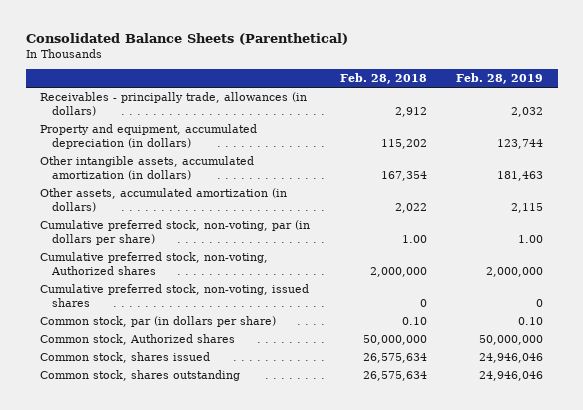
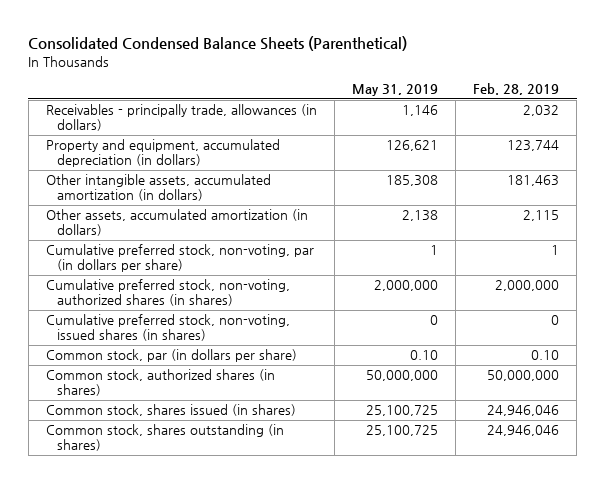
[25,33,348,46] Consolidated Balance Sheets (Parenthetical) -> [28,36,408,52] Consolidated Condensed Balance Sheets (Parenthetical)
[339,73,427,85] Feb. 28, 2018 -> none
none -> [352,84,439,97] May 31, 2019
[517,235,543,244] 1.00 -> [551,245,560,256] 1
[40,251,269,276] Cumulative preferred stock, non-voting, Authorized shares -> [45,279,290,307] Cumulative preferred stock, non-voting, authorized shares (in shares)
[40,283,310,308] Cumulative preferred stock, non-voting, issued shares -> [45,314,290,342] Cumulative preferred stock, non-voting, issued shares (in shares)
[40,333,236,345] Common stock, Authorized shares -> [45,369,275,397] Common stock, authorized shares (in shares)
[40,351,211,363] Common stock, shares issued -> [45,404,296,417] Common stock, shares issued (in shares)
[40,369,241,381] Common stock, shares outstanding -> [45,424,284,452] Common stock, shares outstanding (in shares)

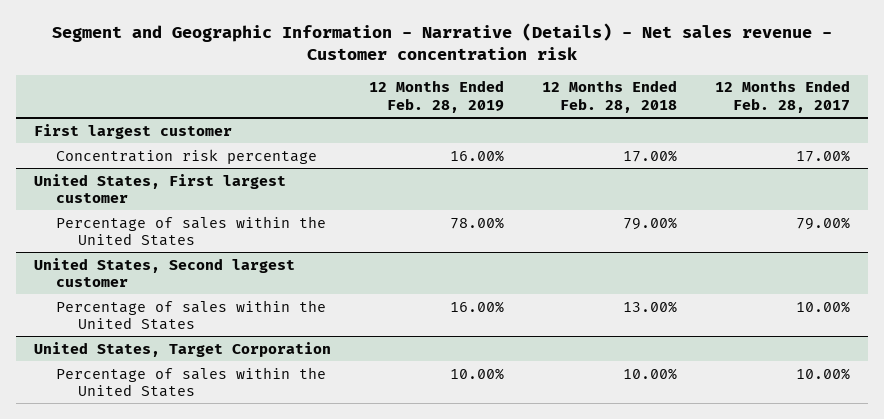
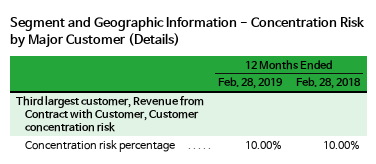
[51,22,832,61] Segment and Geographic Information - Narrative (Details) - Net sales revenue - Customer concentration risk -> [9,17,365,49] Segment and Geographic Information - Concentration Risk by Major Customer (Details)
[714,80,850,113] 12 Months Ended Feb. 28, 2017 -> none
[34,123,233,139] First largest customer -> none
[34,173,287,203] United States, First largest customer -> none
[56,215,327,246] Percentage of sales within the United States -> none
[34,257,296,287] United States, Second largest customer -> none
[56,299,327,330] Percentage of sales within the United States -> none
[34,341,332,357] United States, Target Corporation -> none
[56,366,327,397] Percentage of sales within the United States -> none
none -> [16,94,205,133] Third largest customer, Revenue from Contract with Customer, Customer concentration risk
[450,149,505,162] 16.00% -> [245,139,283,150] 10.00%
[622,149,677,162] 17.00% -> [322,139,360,150] 10.00%

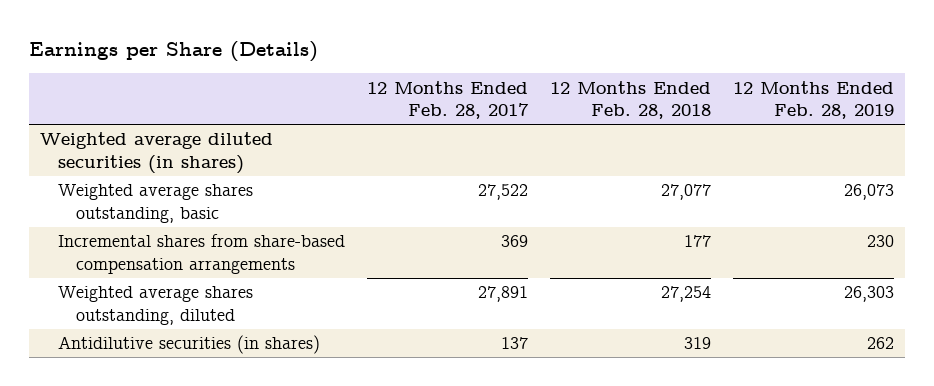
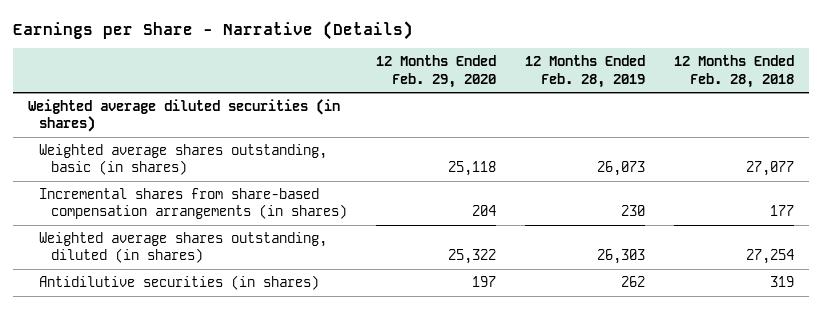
[28,41,318,63] Earnings per Share (Details) -> [13,20,414,40] Earnings per Share - Narrative (Details)
[367,80,530,120] 12 Months Ended Feb. 28, 2017 -> none
none -> [375,55,496,88] 12 Months Ended Feb. 29, 2020
[58,184,254,223] Weighted average shares outstanding, basic -> [39,144,328,176] Weighted average shares outstanding, basic (in shares)
[58,234,346,274] Incremental shares from share-based compensation arrangements -> [39,188,347,220] Incremental shares from share-based compensation arrangements (in shares)
[58,286,254,325] Weighted average shares outstanding, diluted -> [39,232,328,264] Weighted average shares outstanding, diluted (in shares)

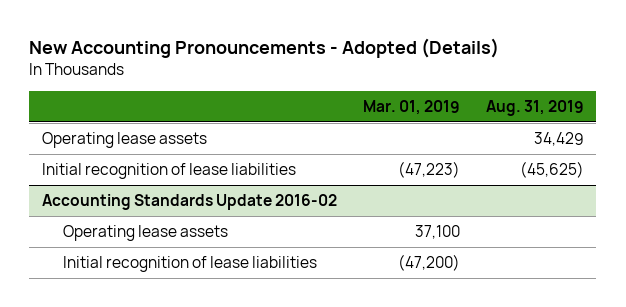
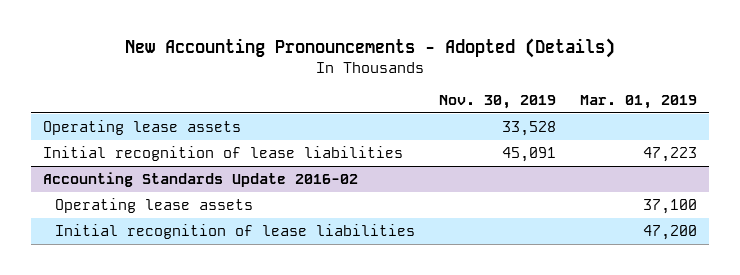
[485,99,584,116] Aug. 31, 2019 -> none
none -> [439,94,557,109] Nov. 30, 2019
[397,161,460,179] (47,223) -> [643,146,698,162] 47,223
[397,254,460,272] (47,200) -> [643,224,698,240] 47,200

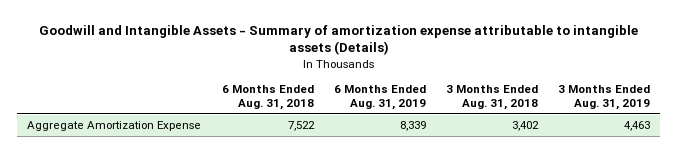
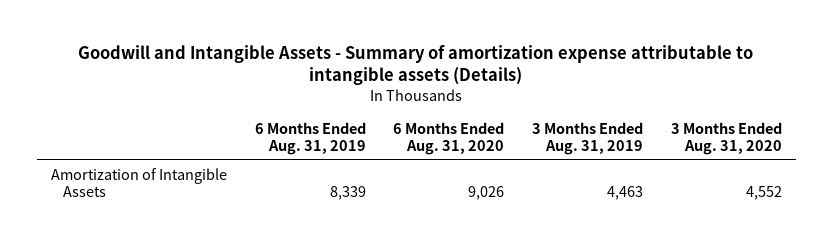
[221,85,314,111] 6 Months Ended Aug. 31, 2018 -> none
[445,85,538,111] 3 Months Ended Aug. 31, 2018 -> none
none -> [393,122,505,156] 6 Months Ended Aug. 31, 2020
none -> [670,122,782,156] 3 Months Ended Aug. 31, 2020
[27,121,202,132] Aggregate Amortization Expense -> [50,168,227,198] Amortization of Intangible Assets

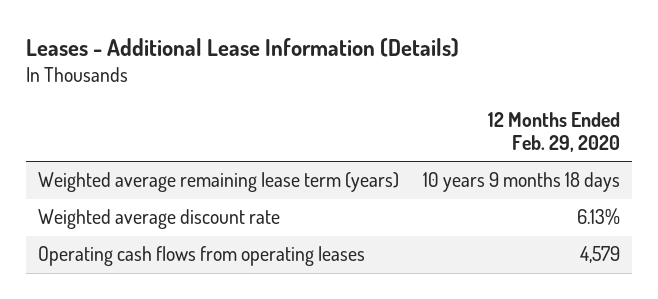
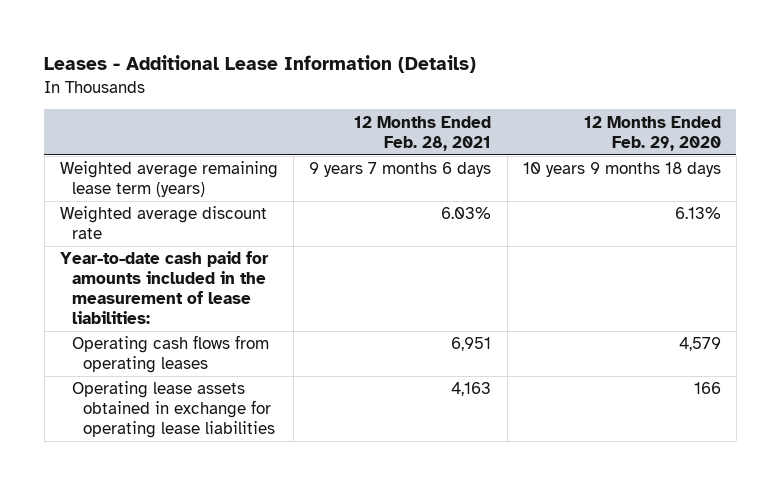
none -> [354,115,492,151] 12 Months Ended Feb. 28, 2021
none -> [59,251,269,325] Year-to-date cash paid for amounts included in the measurement of lease liabilities:
none -> [71,381,276,439] Operating lease assets obtained in exchange for operating lease liabilities

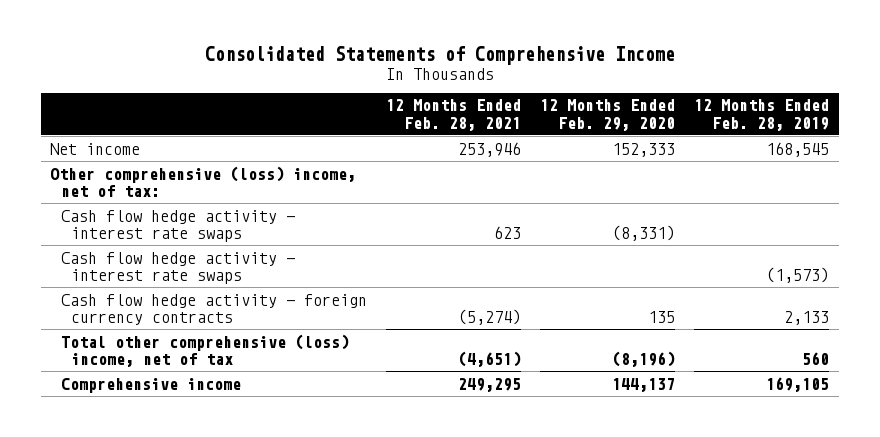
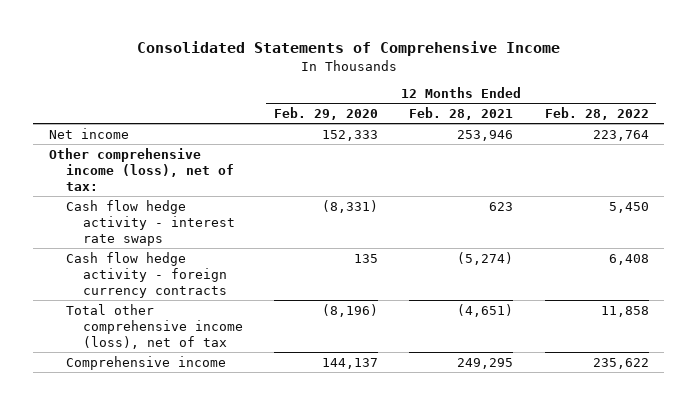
[694,99,830,131] 12 Months Ended Feb. 28, 2019 -> none
none -> [544,106,649,120] Feb. 28, 2022
[50,165,357,197] Other comprehensive (loss) income, net of tax: -> [48,147,234,192] Other comprehensive income (loss), net of tax:
[60,251,295,284] Cash flow hedge activity - interest rate swaps -> none
[60,333,349,367] Total other comprehensive (loss) income, net of tax -> [65,303,243,350] Total other comprehensive income (loss), net of tax

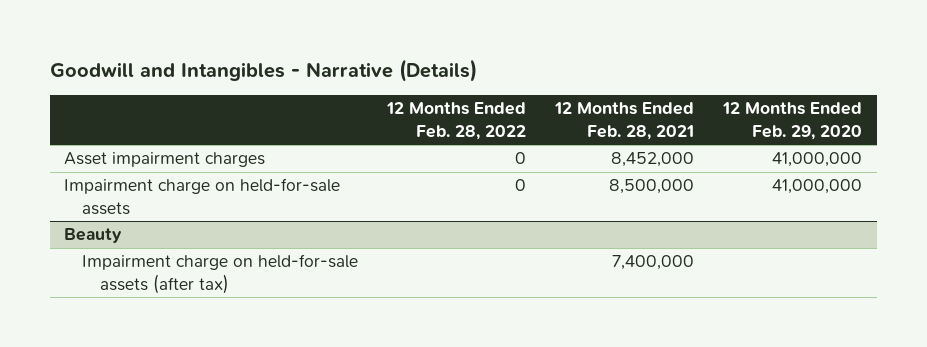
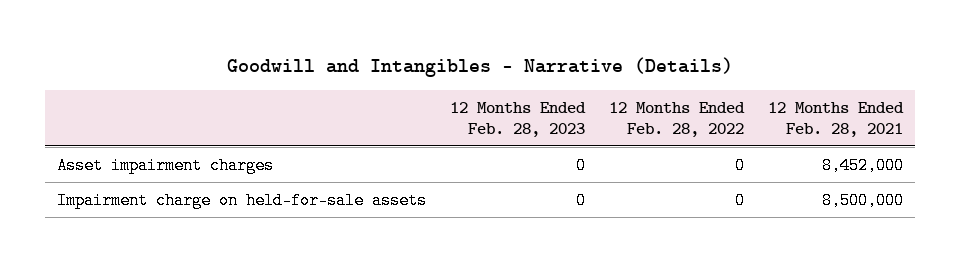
[722,102,863,140] 12 Months Ended Feb. 29, 2020 -> none
none -> [449,101,586,137] 12 Months Ended Feb. 28, 2023
[64,228,123,244] Beauty -> none
[82,254,359,294] Impairment charge on held-for-sale assets (after tax) -> none

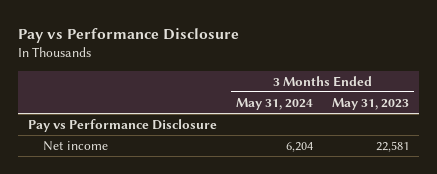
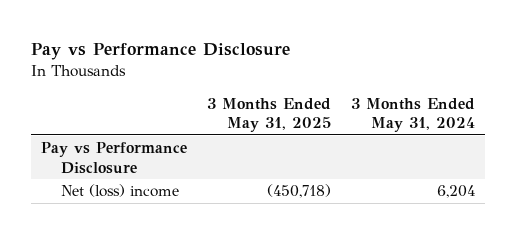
[332,97,410,110] May 31, 2023 -> none
none -> [207,97,332,133] 3 Months Ended May 31, 2025
[43,140,109,151] Net income -> [60,184,179,198] Net (loss) income

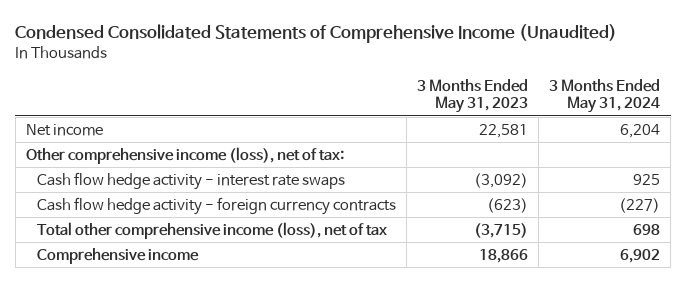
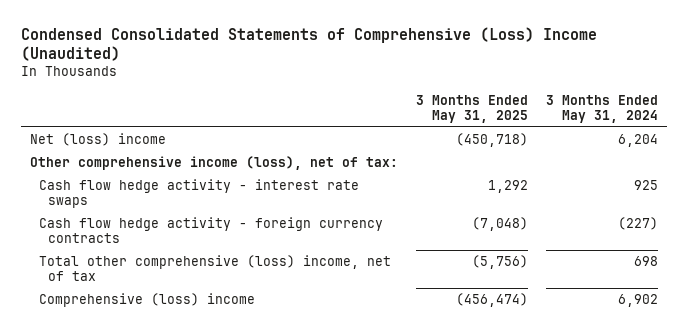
[15,24,618,44] Condensed Consolidated Statements of Comprehensive Income (Unaudited) -> [20,27,597,62] Condensed Consolidated Statements of Comprehensive (Loss) Income (Unaudited)
[417,78,529,114] 3 Months Ended May 31, 2023 -> none
none -> [415,94,528,124] 3 Months Ended May 31, 2025
[25,124,103,137] Net income -> [29,133,166,147] Net (loss) income
[37,222,388,240] Total other comprehensive income (loss), net of tax -> [38,255,391,282] Total other comprehensive (loss) income, net of tax
[37,248,200,265] Comprehensive income -> [38,293,255,308] Comprehensive (loss) income

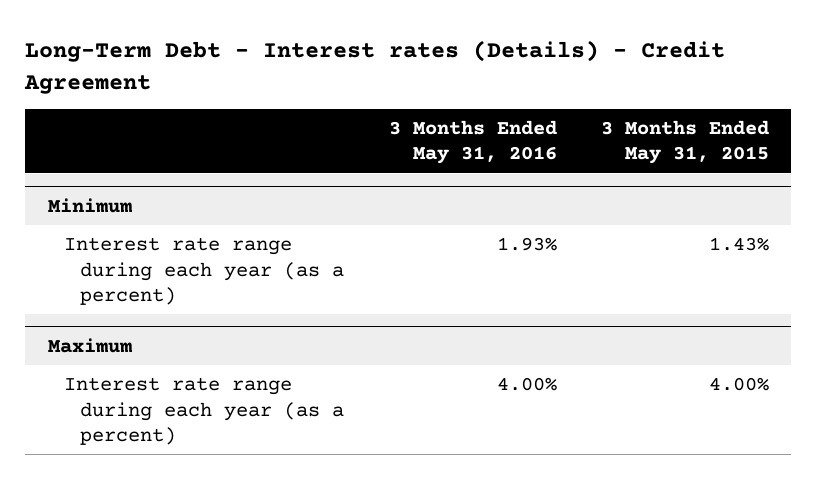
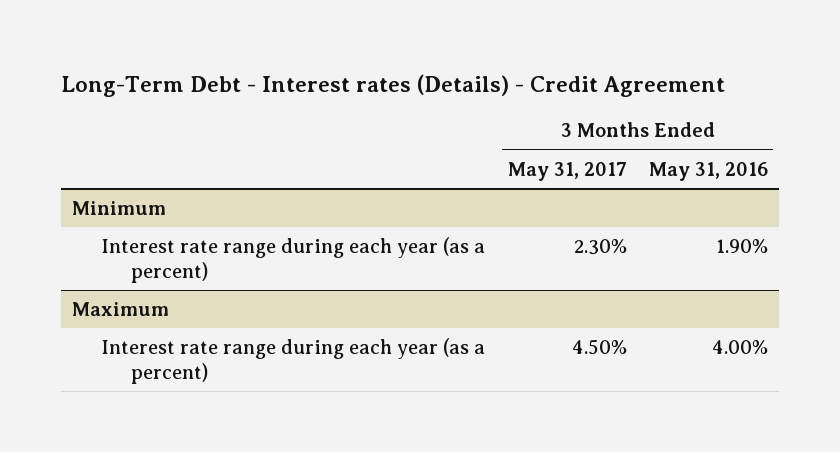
[600,120,769,165] 3 Months Ended May 31, 2015 -> none
none -> [507,161,627,181] May 31, 2017
[496,237,557,252] 1.93% -> [715,238,768,253] 1.90%

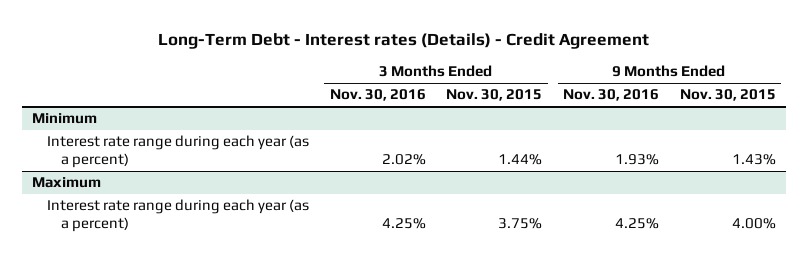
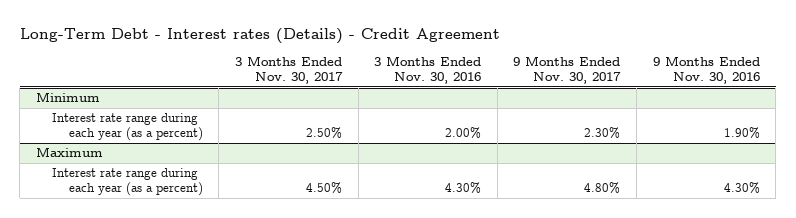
[446,89,543,102] Nov. 30, 2015 -> none
[679,89,776,102] Nov. 30, 2015 -> none
none -> [235,56,344,85] 3 Months Ended Nov. 30, 2017
none -> [513,56,622,85] 9 Months Ended Nov. 30, 2017
[381,154,426,166] 2.02% -> [445,127,482,140] 2.00%
[615,154,660,166] 1.93% -> [723,127,760,140] 1.90%
[381,218,426,230] 4.25% -> [445,182,482,195] 4.30%
[615,218,660,230] 4.25% -> [723,182,760,195] 4.30%

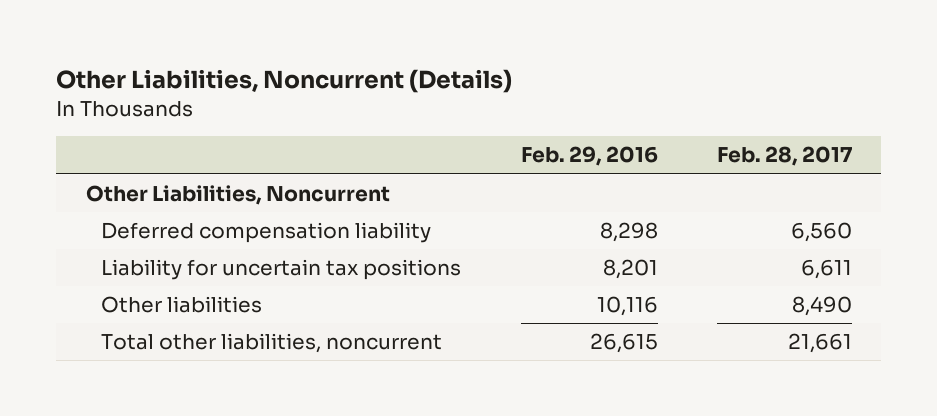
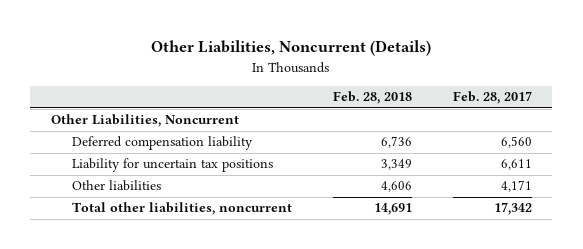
[520,146,658,167] Feb. 29, 2016 -> none
none -> [332,91,412,105] Feb. 28, 2018
[791,296,852,317] 8,490 -> [500,180,532,193] 4,171
[787,333,852,354] 21,661 -> [493,202,532,216] 17,342

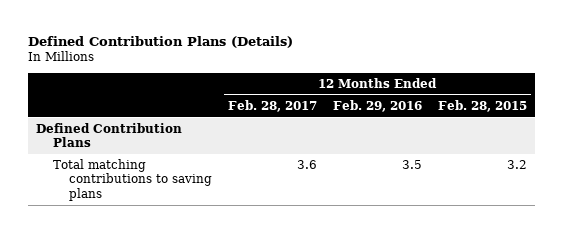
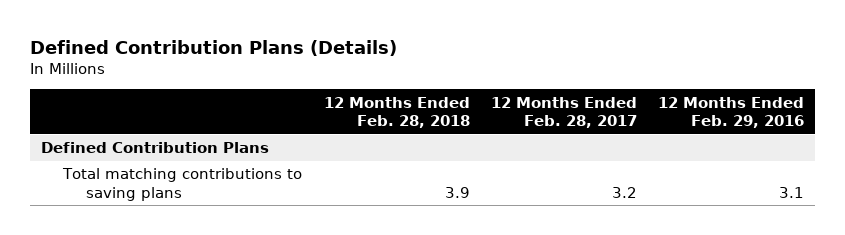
[437,99,527,112] Feb. 28, 2015 -> none
none -> [323,96,470,129] 12 Months Ended Feb. 28, 2018
[297,160,318,170] 3.6 -> [611,186,637,198] 3.2
[401,160,422,170] 3.5 -> [779,186,805,198] 3.1

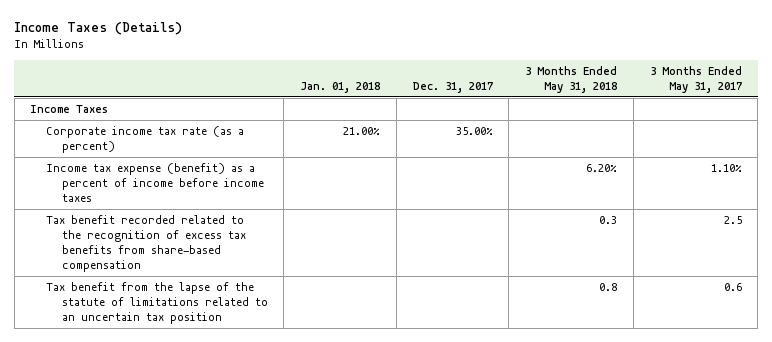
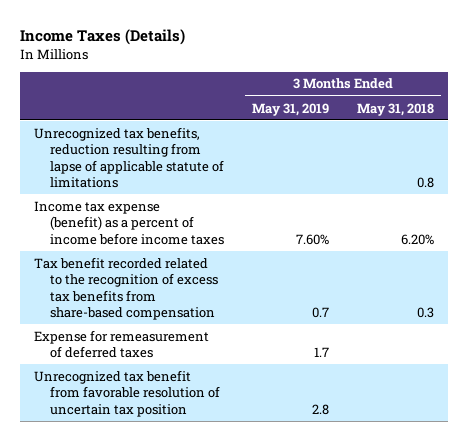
[300,81,381,93] Jan. 01, 2018 -> none
[412,81,493,93] Dec. 31, 2017 -> none
[649,65,742,93] 3 Months Ended May 31, 2017 -> none
none -> [251,102,329,116] May 31, 2019
[30,105,109,114] Income Taxes -> none
[45,126,244,154] Corporate income tax rate (as a percent) -> none
none -> [34,126,224,189] Unrecognized tax benefits, reduction resulting from lapse of applicable statute of limitations
[45,282,268,324] Tax benefit from the lapse of the statute of limitations related to an uncertain tax position -> none
none -> [34,329,210,359] Expense for remeasurement of deferred taxes
none -> [34,369,220,417] Unrecognized tax benefit from favorable resolution of uncertain tax position

